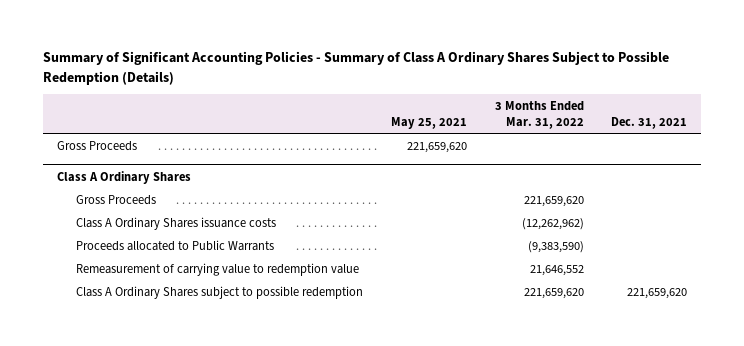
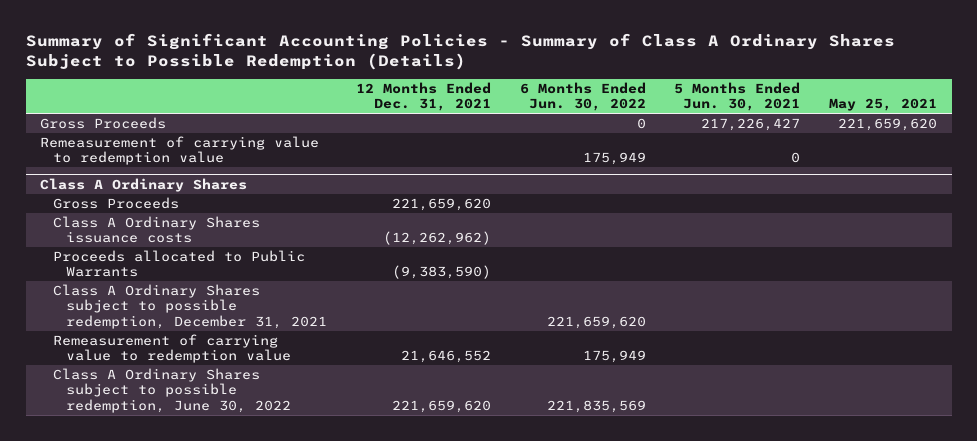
[494,100,584,129] 3 Months Ended Mar. 31, 2022 -> none
[611,116,688,129] Dec. 31, 2021 -> none
none -> [355,81,491,112] 12 Months Ended Dec. 31, 2021
none -> [519,81,646,112] 6 Months Ended Jun. 30, 2022
none -> [674,81,801,112] 5 Months Ended Jun. 30, 2021
none -> [39,136,319,166] Remeasurement of carrying value to redemption value
none -> [52,284,327,329] Class A Ordinary Shares subject to possible redemption, December 31, 2021
[76,285,364,299] Class A Ordinary Shares subject to possible redemption -> [52,368,291,413] Class A Ordinary Shares subject to possible redemption, June 30, 2022

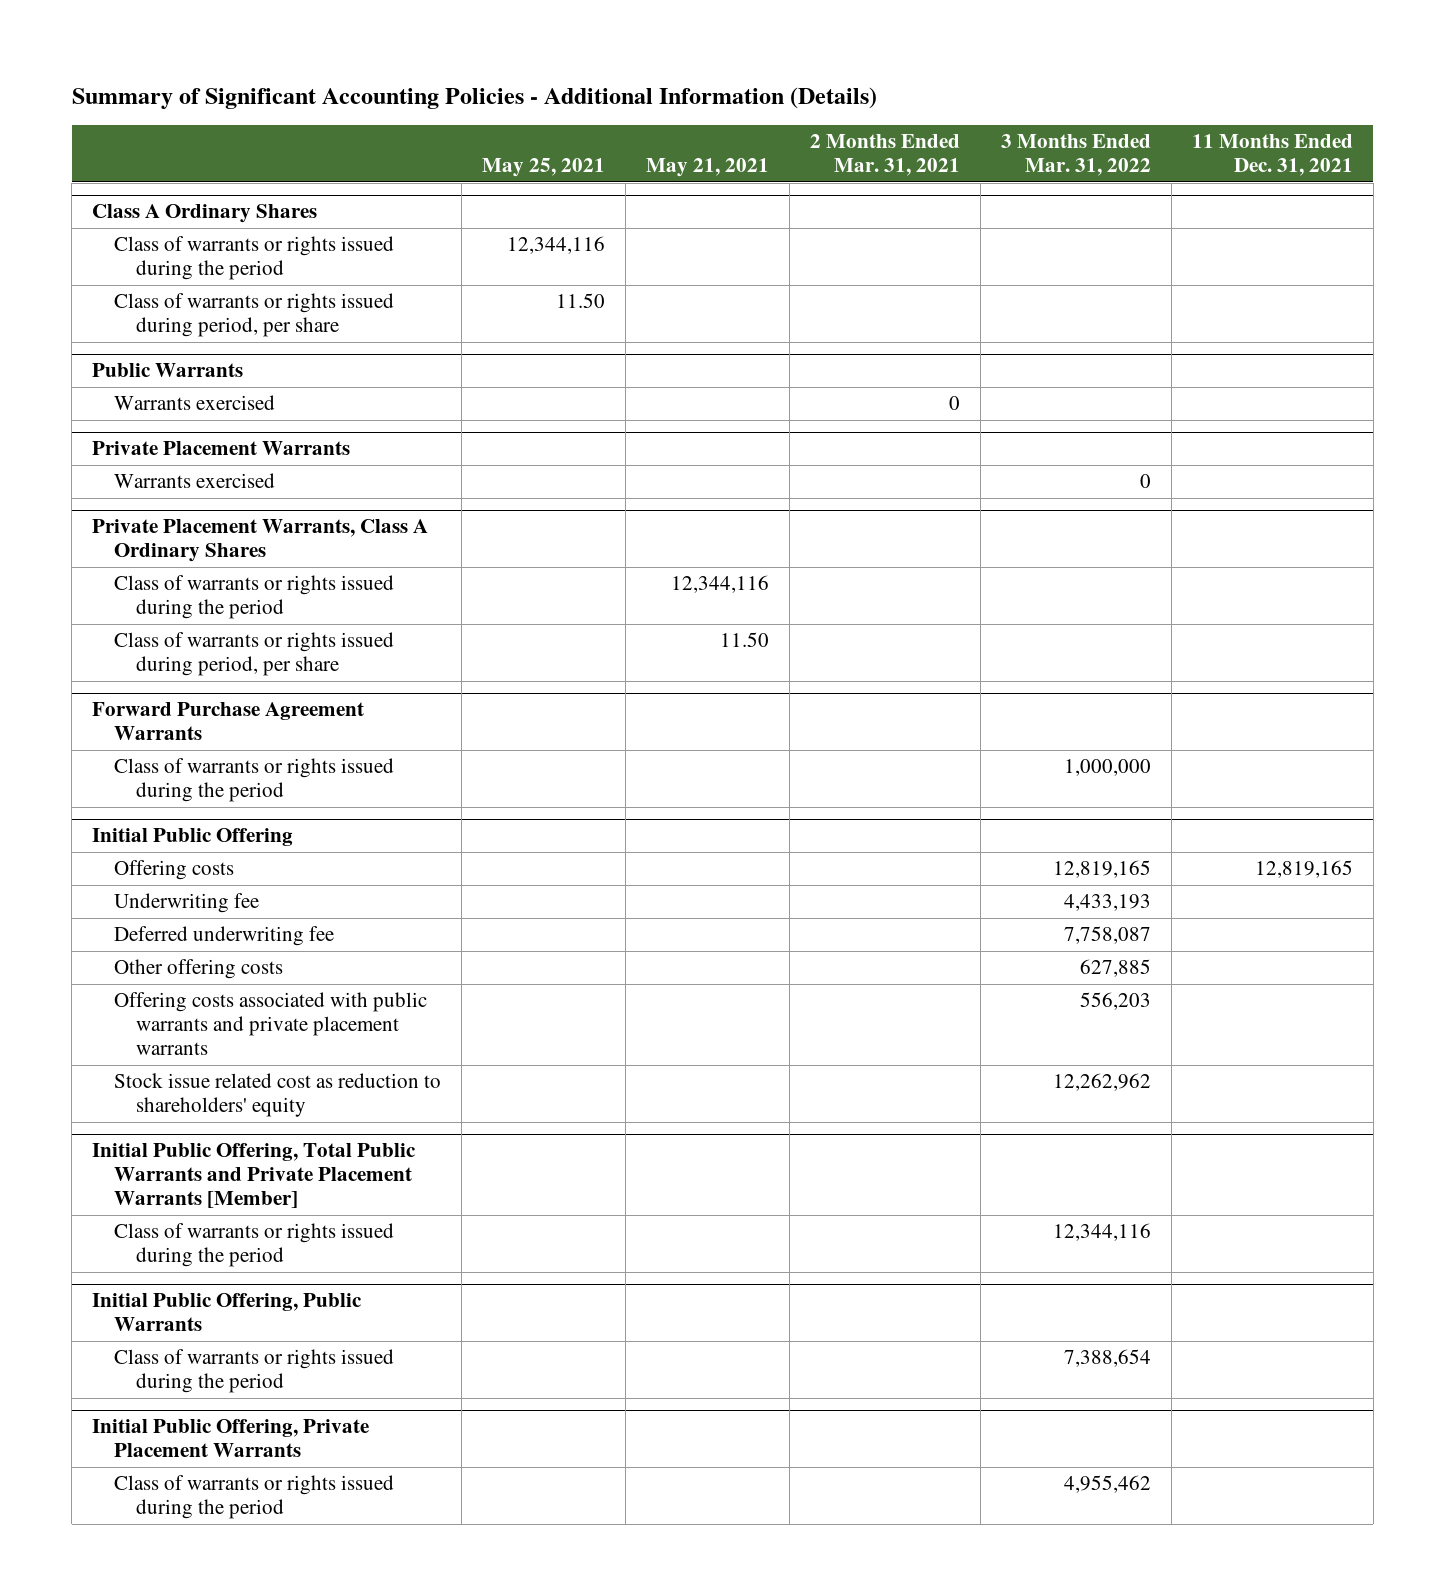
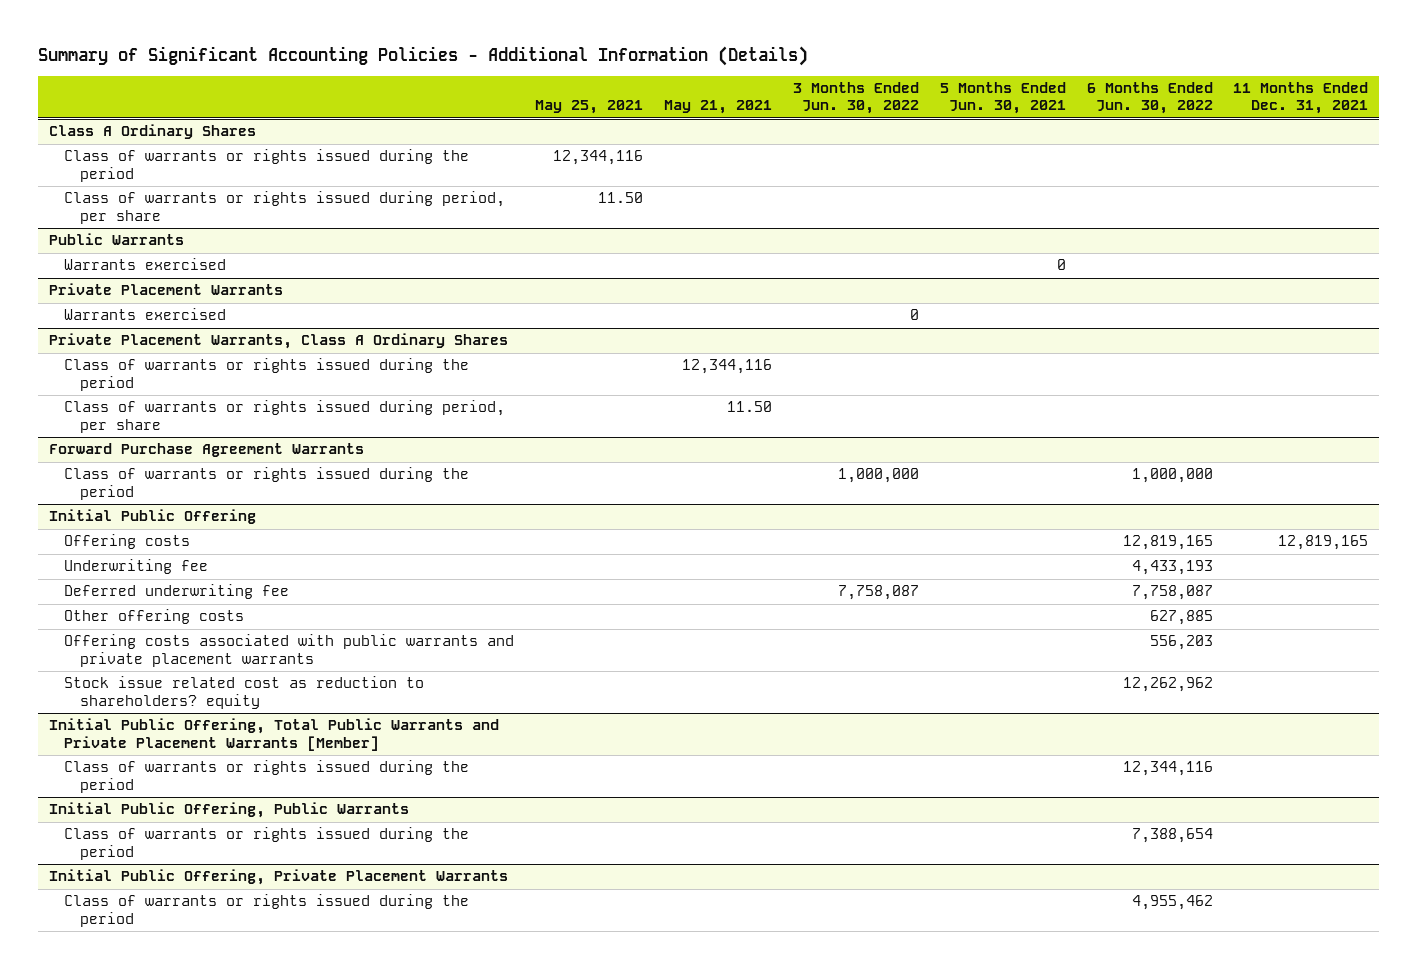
[809,134,960,177] 2 Months Ended Mar. 31, 2021 -> none
[1000,134,1151,177] 3 Months Ended Mar. 31, 2022 -> none
none -> [792,81,919,115] 3 Months Ended Jun. 30, 2022
none -> [939,81,1066,115] 5 Months Ended Jun. 30, 2021
none -> [1086,81,1213,115] 6 Months Ended Jun. 30, 2022
[114,1073,442,1118] Stock issue related cost as reduction to shareholders' equity -> [64,676,425,709] Stock issue related cost as reduction to shareholders? equity

